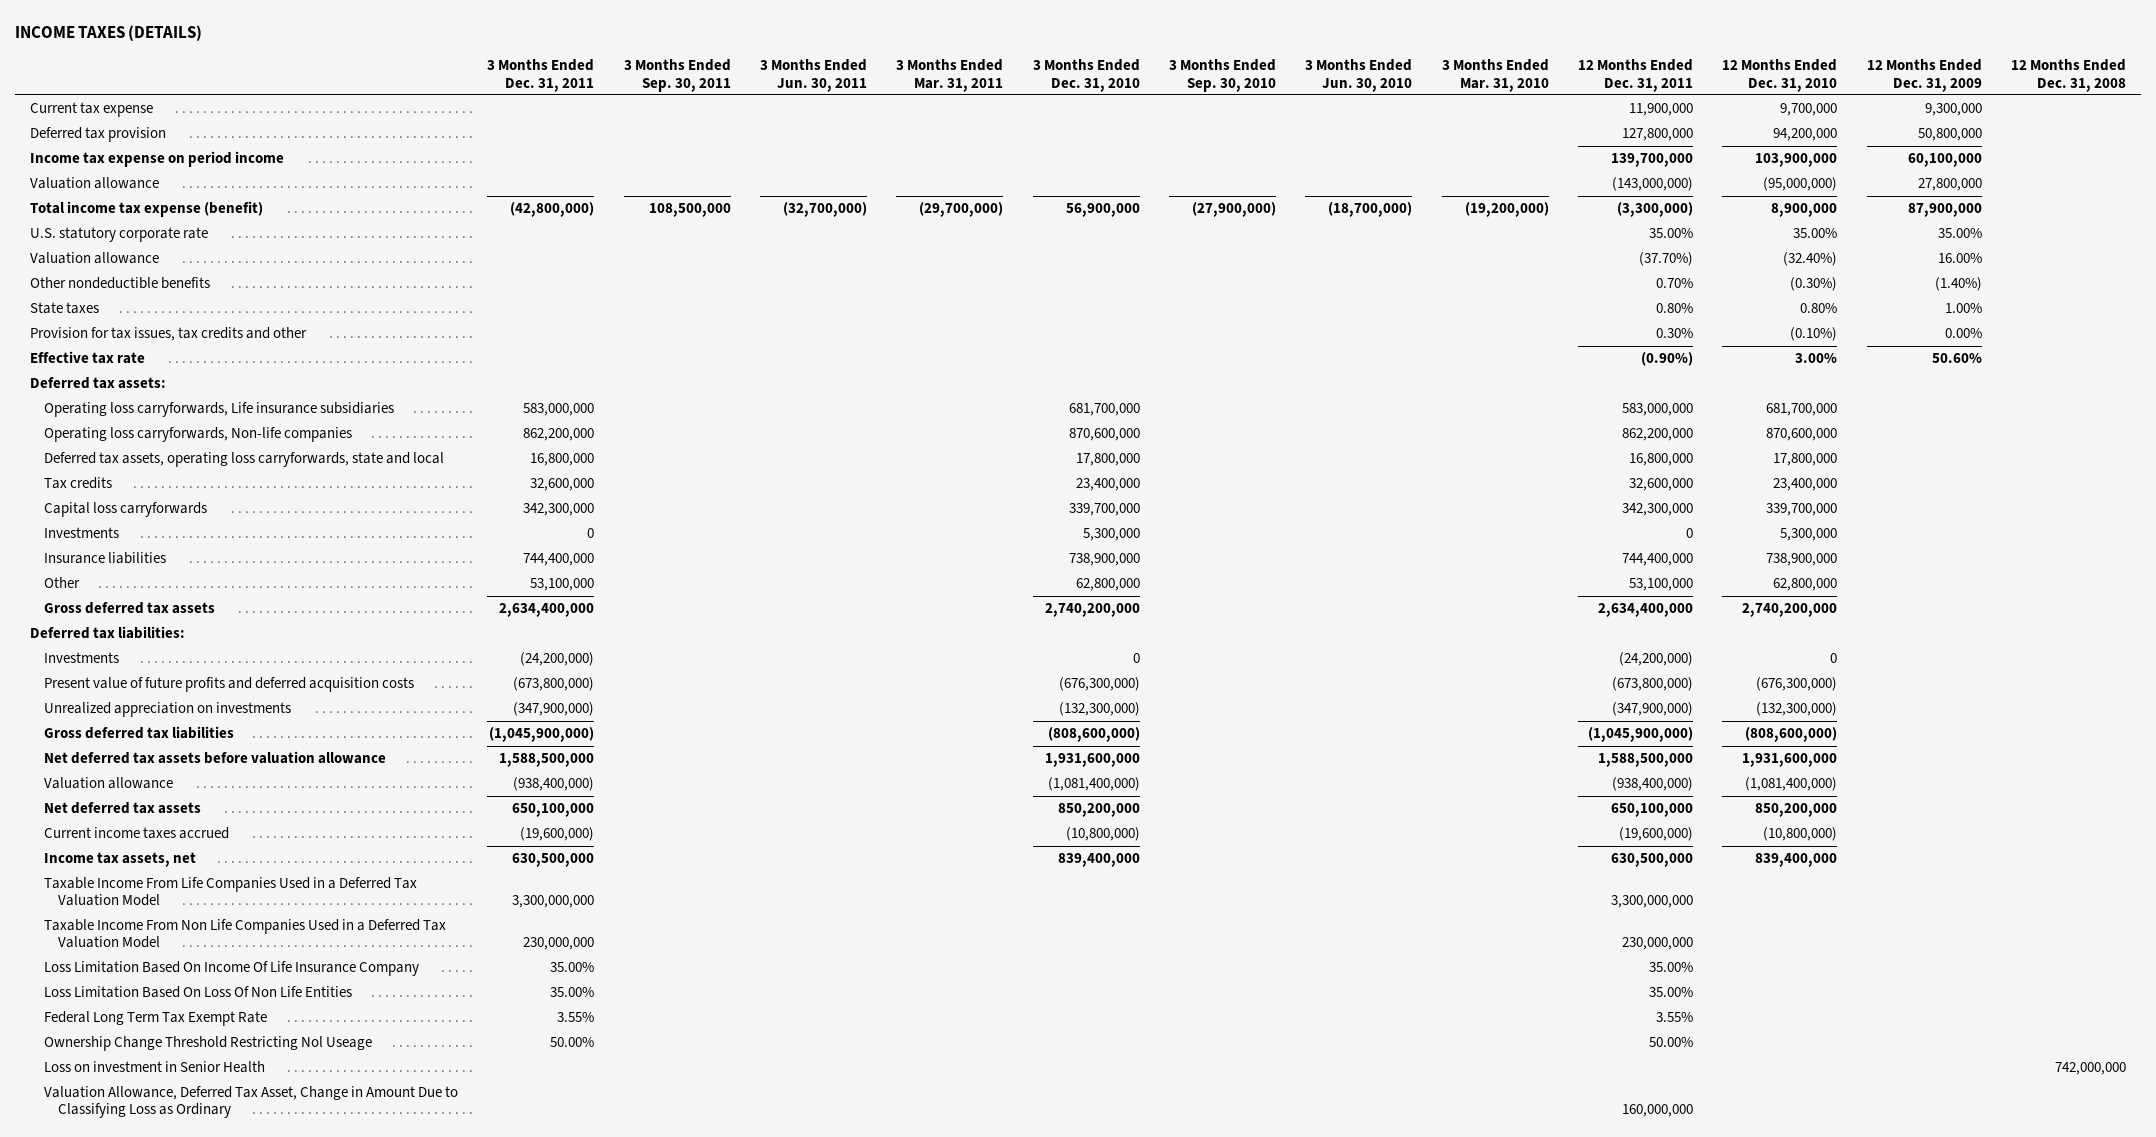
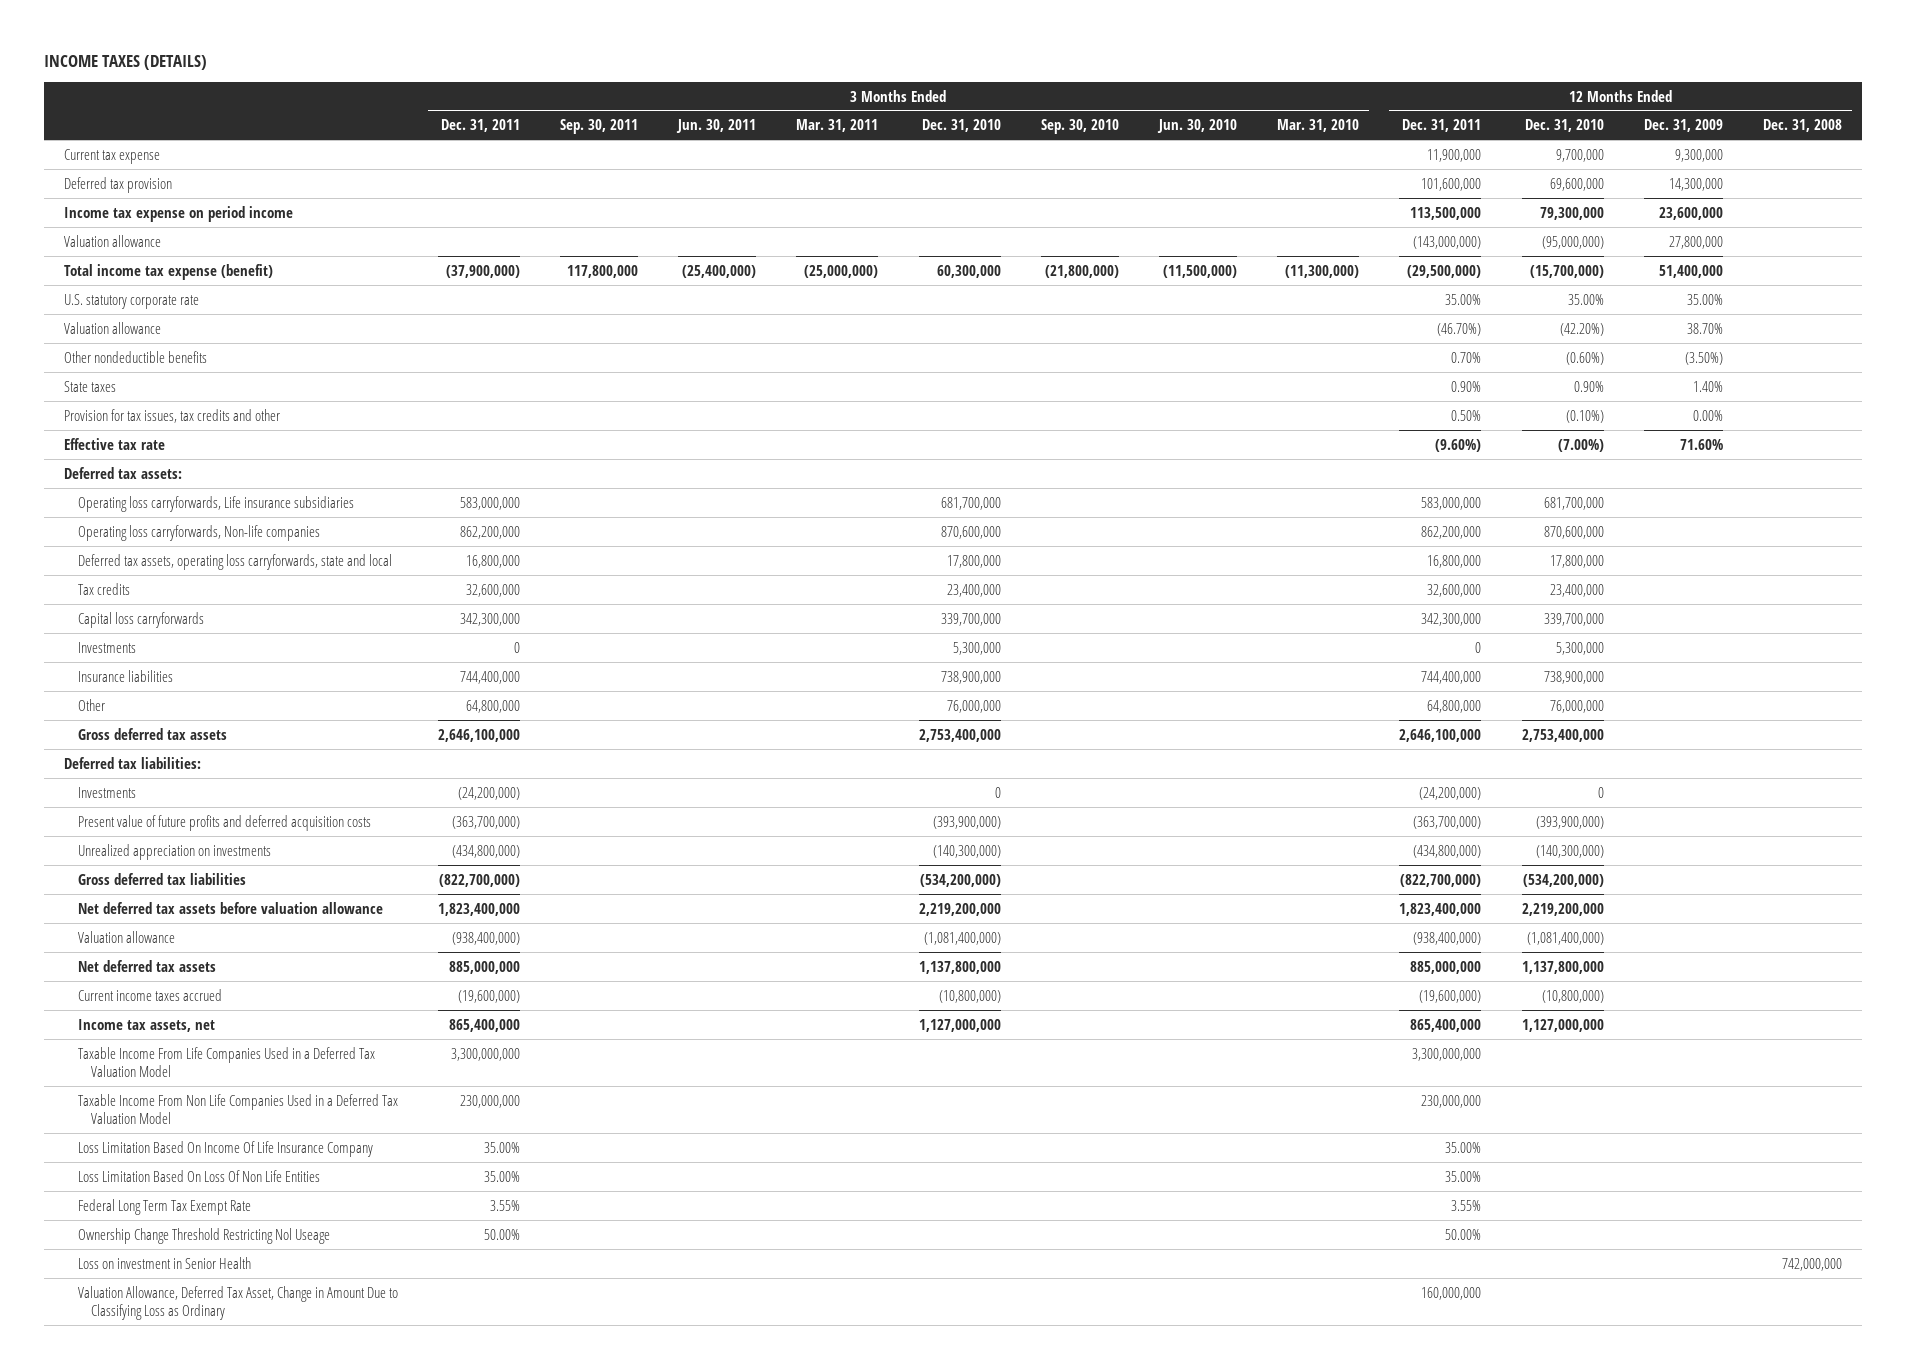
[1621,128,1693,142] 127,800,000 -> [1421,177,1482,191] 101,600,000
[1773,128,1838,142] 94,200,000 -> [1549,177,1604,191] 69,600,000
[1917,128,1982,142] 50,800,000 -> [1668,177,1723,191] 14,300,000
[1610,153,1693,168] 139,700,000 -> [1410,206,1482,220] 113,500,000
[1755,153,1838,168] 103,900,000 -> [1539,206,1604,220] 79,300,000
[1907,153,1982,168] 60,100,000 -> [1658,206,1723,220] 23,600,000
[510,202,595,218] (42,800,000) -> [445,264,520,278] (37,900,000)
[648,203,731,218] 108,500,000 -> [566,264,638,278] 117,800,000
[782,202,867,218] (32,700,000) -> [682,264,757,278] (25,400,000)
[919,202,1004,218] (29,700,000) -> [804,264,879,278] (25,000,000)
[1065,203,1140,218] 56,900,000 -> [936,264,1001,278] 60,300,000
[1191,202,1276,218] (27,900,000) -> [1044,264,1119,278] (21,800,000)
[1328,202,1413,218] (18,700,000) -> [1163,264,1238,278] (11,500,000)
[1464,202,1549,218] (19,200,000) -> [1285,264,1360,278] (11,300,000)
[1616,202,1693,218] (3,300,000) -> [1407,264,1482,278] (29,500,000)
[1771,203,1838,218] 8,900,000 -> [1529,264,1604,278] (15,700,000)
[1907,203,1982,218] 87,900,000 -> [1658,264,1723,278] 51,400,000
[1638,252,1693,267] (37.70%) -> [1437,322,1482,336] (46.70%)
[1783,252,1838,267] (32.40%) -> [1559,322,1604,336] (42.20%)
[1937,253,1982,264] 16.00% -> [1686,322,1723,334] 38.70%
[1790,277,1838,292] (0.30%) -> [1565,351,1604,365] (0.60%)
[1934,277,1982,292] (1.40%) -> [1684,351,1723,365] (3.50%)
[1655,303,1693,314] 0.80% -> [1451,380,1482,392] 0.90%
[1800,303,1838,314] 0.80% -> [1573,380,1604,392] 0.90%
[1944,303,1982,314] 1.00% -> [1692,380,1723,392] 1.40%
[1655,328,1693,339] 0.30% -> [1451,409,1482,421] 0.50%
[1640,352,1693,367] (0.90%) -> [1435,438,1482,452] (9.60%)
[1795,353,1838,364] 3.00% -> [1557,438,1604,452] (7.00%)
[1931,353,1982,364] 50.60% -> [1679,438,1723,450] 71.60%
[530,578,595,592] 53,100,000 -> [465,699,520,713] 64,800,000
[1075,578,1140,592] 62,800,000 -> [946,699,1001,713] 76,000,000
[1628,578,1693,592] 53,100,000 -> [1427,699,1482,713] 64,800,000
[1773,578,1838,592] 62,800,000 -> [1549,699,1604,713] 76,000,000
[499,603,595,618] 2,634,400,000 -> [437,728,520,742] 2,646,100,000
[1044,603,1140,618] 2,740,200,000 -> [918,728,1001,742] 2,753,400,000
[1597,603,1693,618] 2,634,400,000 -> [1399,728,1482,742] 2,646,100,000
[1742,603,1838,618] 2,740,200,000 -> [1521,728,1604,742] 2,753,400,000
[513,677,595,692] (673,800,000) -> [451,815,520,829] (363,700,000)
[1058,677,1140,692] (676,300,000) -> [932,815,1001,829] (393,900,000)
[1611,677,1693,692] (673,800,000) -> [1413,815,1482,829] (363,700,000)
[1756,677,1838,692] (676,300,000) -> [1535,815,1604,829] (393,900,000)
[513,702,595,717] (347,900,000) -> [451,844,520,858] (434,800,000)
[1058,702,1140,717] (132,300,000) -> [932,844,1001,858] (140,300,000)
[1611,702,1693,717] (347,900,000) -> [1413,844,1482,858] (434,800,000)
[1756,702,1838,717] (132,300,000) -> [1535,844,1604,858] (140,300,000)
[489,727,595,743] (1,045,900,000) -> [438,873,520,887] (822,700,000)
[1047,727,1140,743] (808,600,000) -> [919,873,1001,887] (534,200,000)
[1587,727,1693,743] (1,045,900,000) -> [1400,873,1482,887] (822,700,000)
[1745,727,1838,743] (808,600,000) -> [1522,873,1604,887] (534,200,000)
[499,753,595,768] 1,588,500,000 -> [437,902,520,916] 1,823,400,000
[1044,753,1140,768] 1,931,600,000 -> [918,902,1001,916] 2,219,200,000
[1597,753,1693,768] 1,588,500,000 -> [1399,902,1482,916] 1,823,400,000
[1742,753,1838,768] 1,931,600,000 -> [1521,902,1604,916] 2,219,200,000
[512,803,595,818] 650,100,000 -> [448,960,520,974] 885,000,000
[1057,803,1140,818] 850,200,000 -> [918,960,1001,974] 1,137,800,000
[1610,803,1693,818] 650,100,000 -> [1410,960,1482,974] 885,000,000
[1755,803,1838,818] 850,200,000 -> [1521,960,1604,974] 1,137,800,000
[512,853,595,868] 630,500,000 -> [448,1018,520,1032] 865,400,000
[1057,853,1140,868] 839,400,000 -> [918,1018,1001,1032] 1,127,000,000
[1610,853,1693,868] 630,500,000 -> [1410,1018,1482,1032] 865,400,000
[1755,853,1838,868] 839,400,000 -> [1521,1018,1604,1032] 1,127,000,000

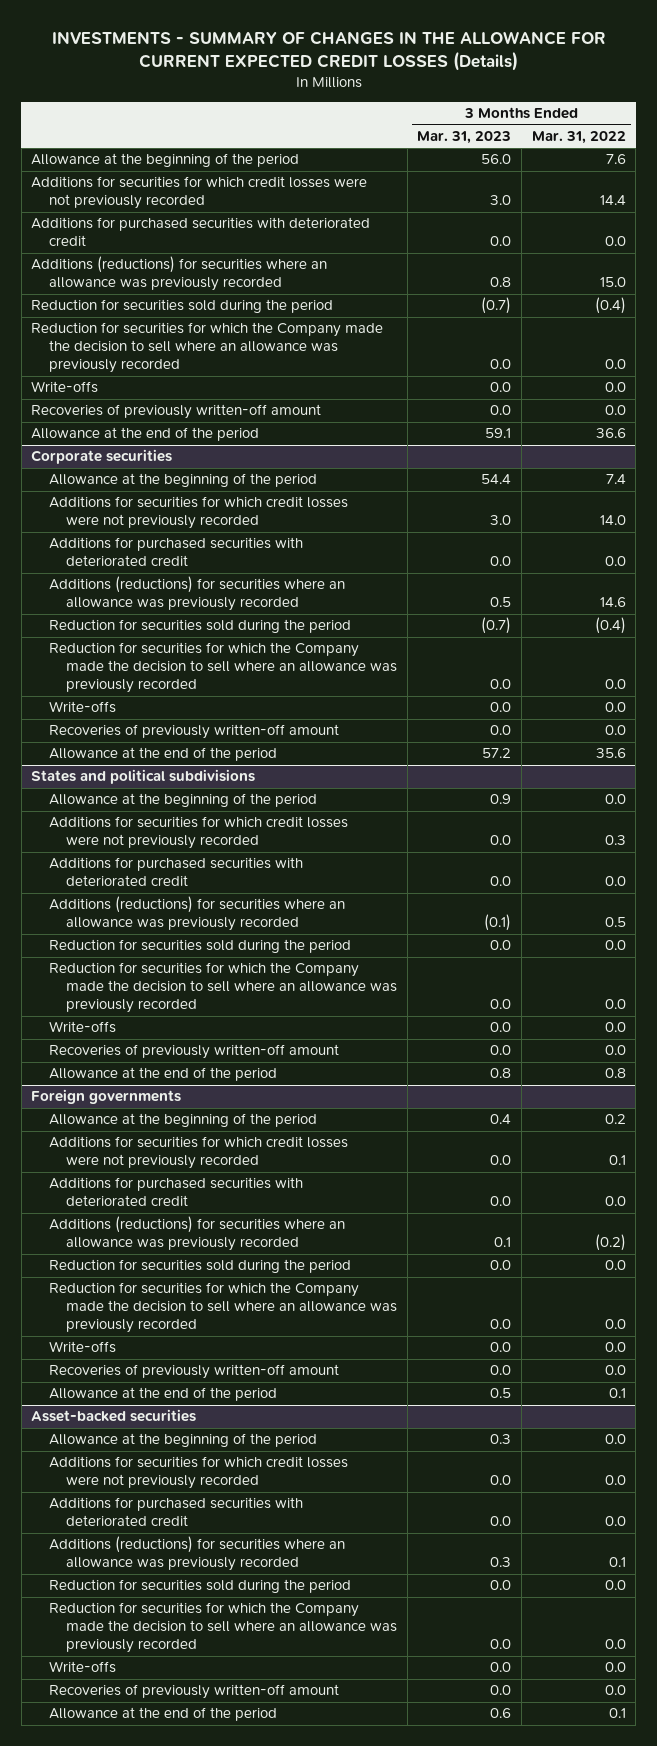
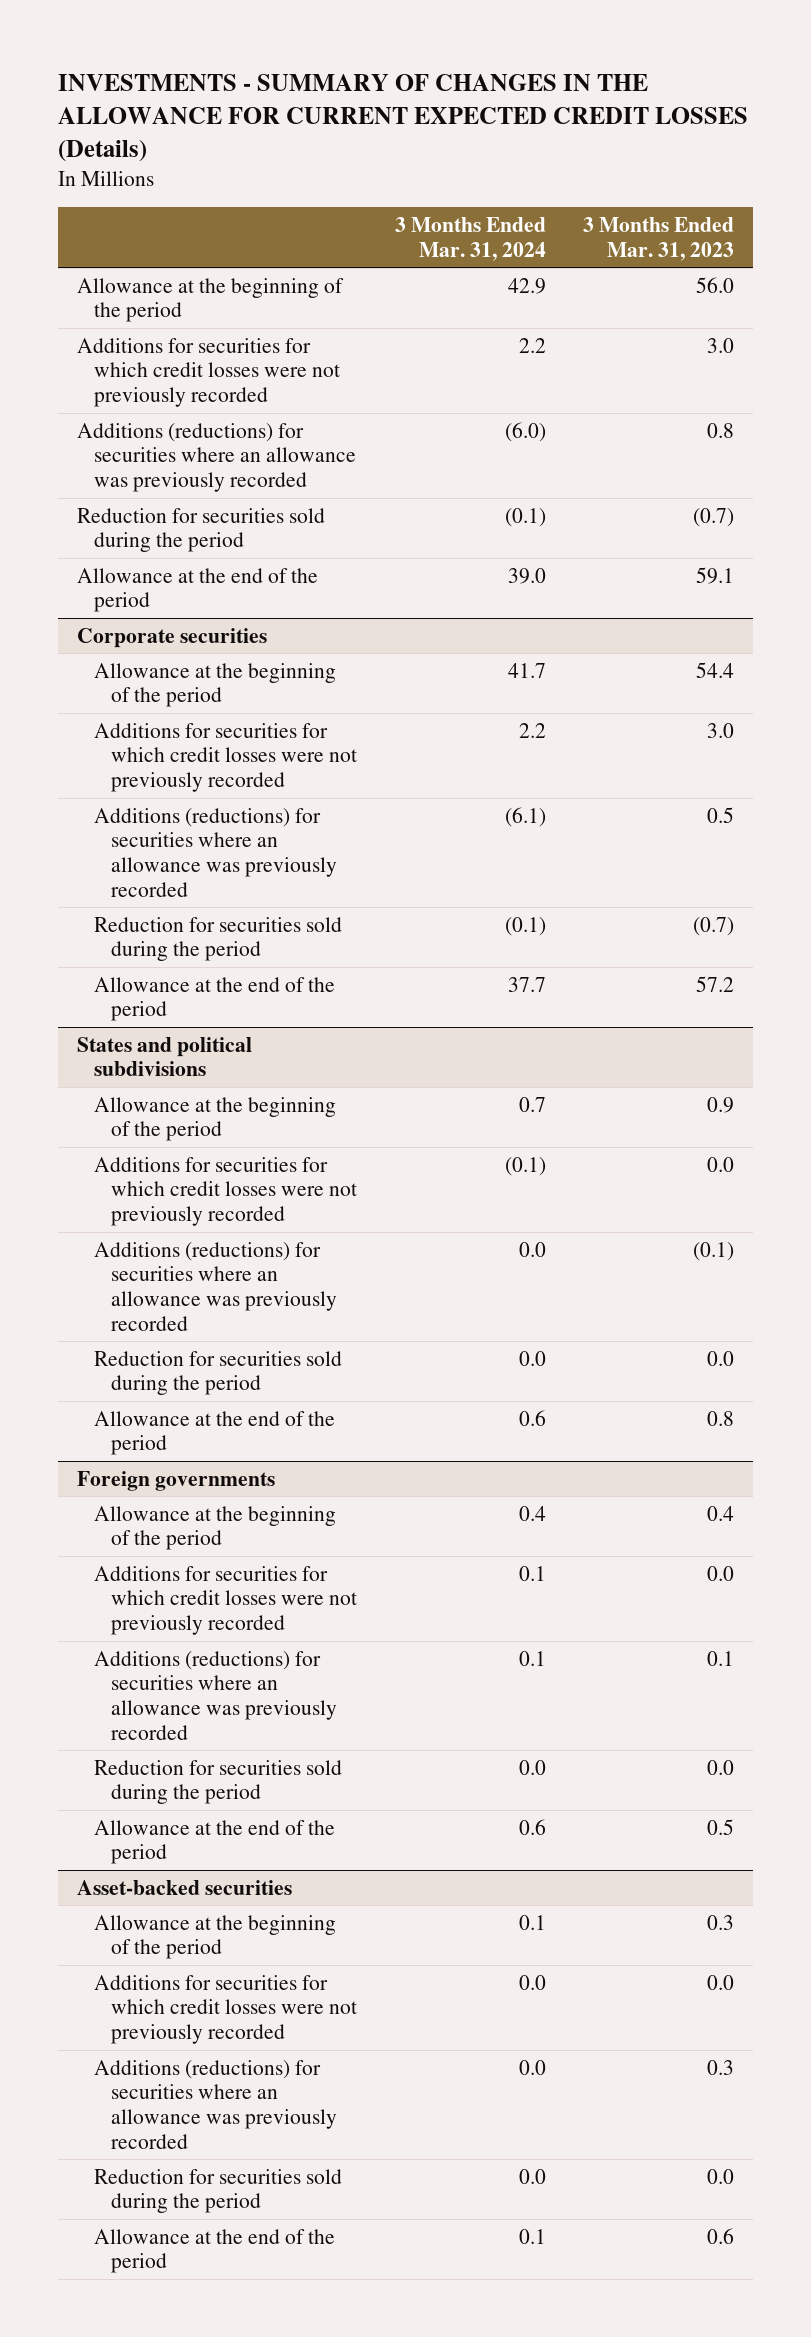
[531,130,626,144] Mar. 31, 2022 -> none
none -> [394,216,546,261] 3 Months Ended Mar. 31, 2024
[31,217,371,247] Additions for purchased securities with deteriorated credit -> none
[31,322,384,374] Reduction for securities for which the Company made the decision to sell where an allowance was previously recorded -> none
[31,381,99,394] Write-offs -> none
[31,404,322,420] Recoveries of previously written-off amount -> none
[48,537,303,567] Additions for purchased securities with deteriorated credit -> none
[48,642,398,694] Reduction for securities for which the Company made the decision to sell where an allowance was previously recorded -> none
[48,701,116,714] Write-offs -> none
[48,724,339,740] Recoveries of previously written-off amount -> none
[48,857,303,887] Additions for purchased securities with deteriorated credit -> none
[48,962,398,1014] Reduction for securities for which the Company made the decision to sell where an allowance was previously recorded -> none
[48,1021,116,1034] Write-offs -> none
[48,1044,339,1060] Recoveries of previously written-off amount -> none
[48,1177,303,1207] Additions for purchased securities with deteriorated credit -> none
[48,1282,398,1334] Reduction for securities for which the Company made the decision to sell where an allowance was previously recorded -> none
[48,1341,116,1354] Write-offs -> none
[48,1364,339,1380] Recoveries of previously written-off amount -> none
[48,1497,303,1527] Additions for purchased securities with deteriorated credit -> none
[48,1602,398,1654] Reduction for securities for which the Company made the decision to sell where an allowance was previously recorded -> none
[48,1661,116,1674] Write-offs -> none
[48,1684,339,1700] Recoveries of previously written-off amount -> none

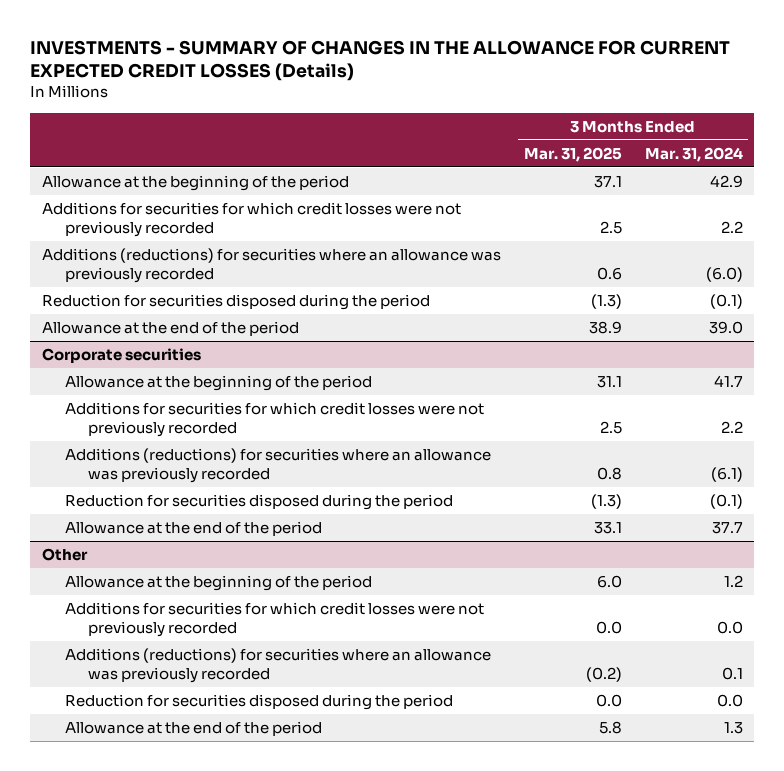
[583,216,735,261] 3 Months Ended Mar. 31, 2023 -> none
none -> [523,146,622,162] Mar. 31, 2025
[76,507,325,553] Reduction for securities sold during the period -> [41,294,430,311] Reduction for securities disposed during the period
[94,916,343,962] Reduction for securities sold during the period -> [64,494,453,511] Reduction for securities disposed during the period
[76,1036,252,1077] States and political subdivisions -> none
[94,1156,358,1227] Additions for securities for which credit losses were not previously recorded -> none
[94,1241,338,1331] Additions (reductions) for securities where an allowance was previously recorded -> none
[94,1350,343,1396] Reduction for securities sold during the period -> none
[94,1410,336,1456] Allowance at the end of the period -> none
[76,1470,275,1491] Foreign governments -> none
[94,1505,337,1551] Allowance at the beginning of the period -> none
[94,1565,358,1636] Additions for securities for which credit losses were not previously recorded -> none
[94,1650,338,1740] Additions (reductions) for securities where an allowance was previously recorded -> none
[94,1759,343,1805] Reduction for securities sold during the period -> none
[94,1819,336,1865] Allowance at the end of the period -> none
[76,1879,292,1895] Asset-backed securities -> none
[94,1914,337,1960] Allowance at the beginning of the period -> none
none -> [41,548,88,562] Other
[518,1096,546,1112] 0.7 -> [723,575,743,588] 1.2
[518,2059,546,2075] 0.0 -> [721,667,743,681] 0.1
[94,2168,343,2214] Reduction for securities sold during the period -> [64,694,453,711] Reduction for securities disposed during the period
[518,2228,546,2244] 0.1 -> [723,722,743,735] 1.3

